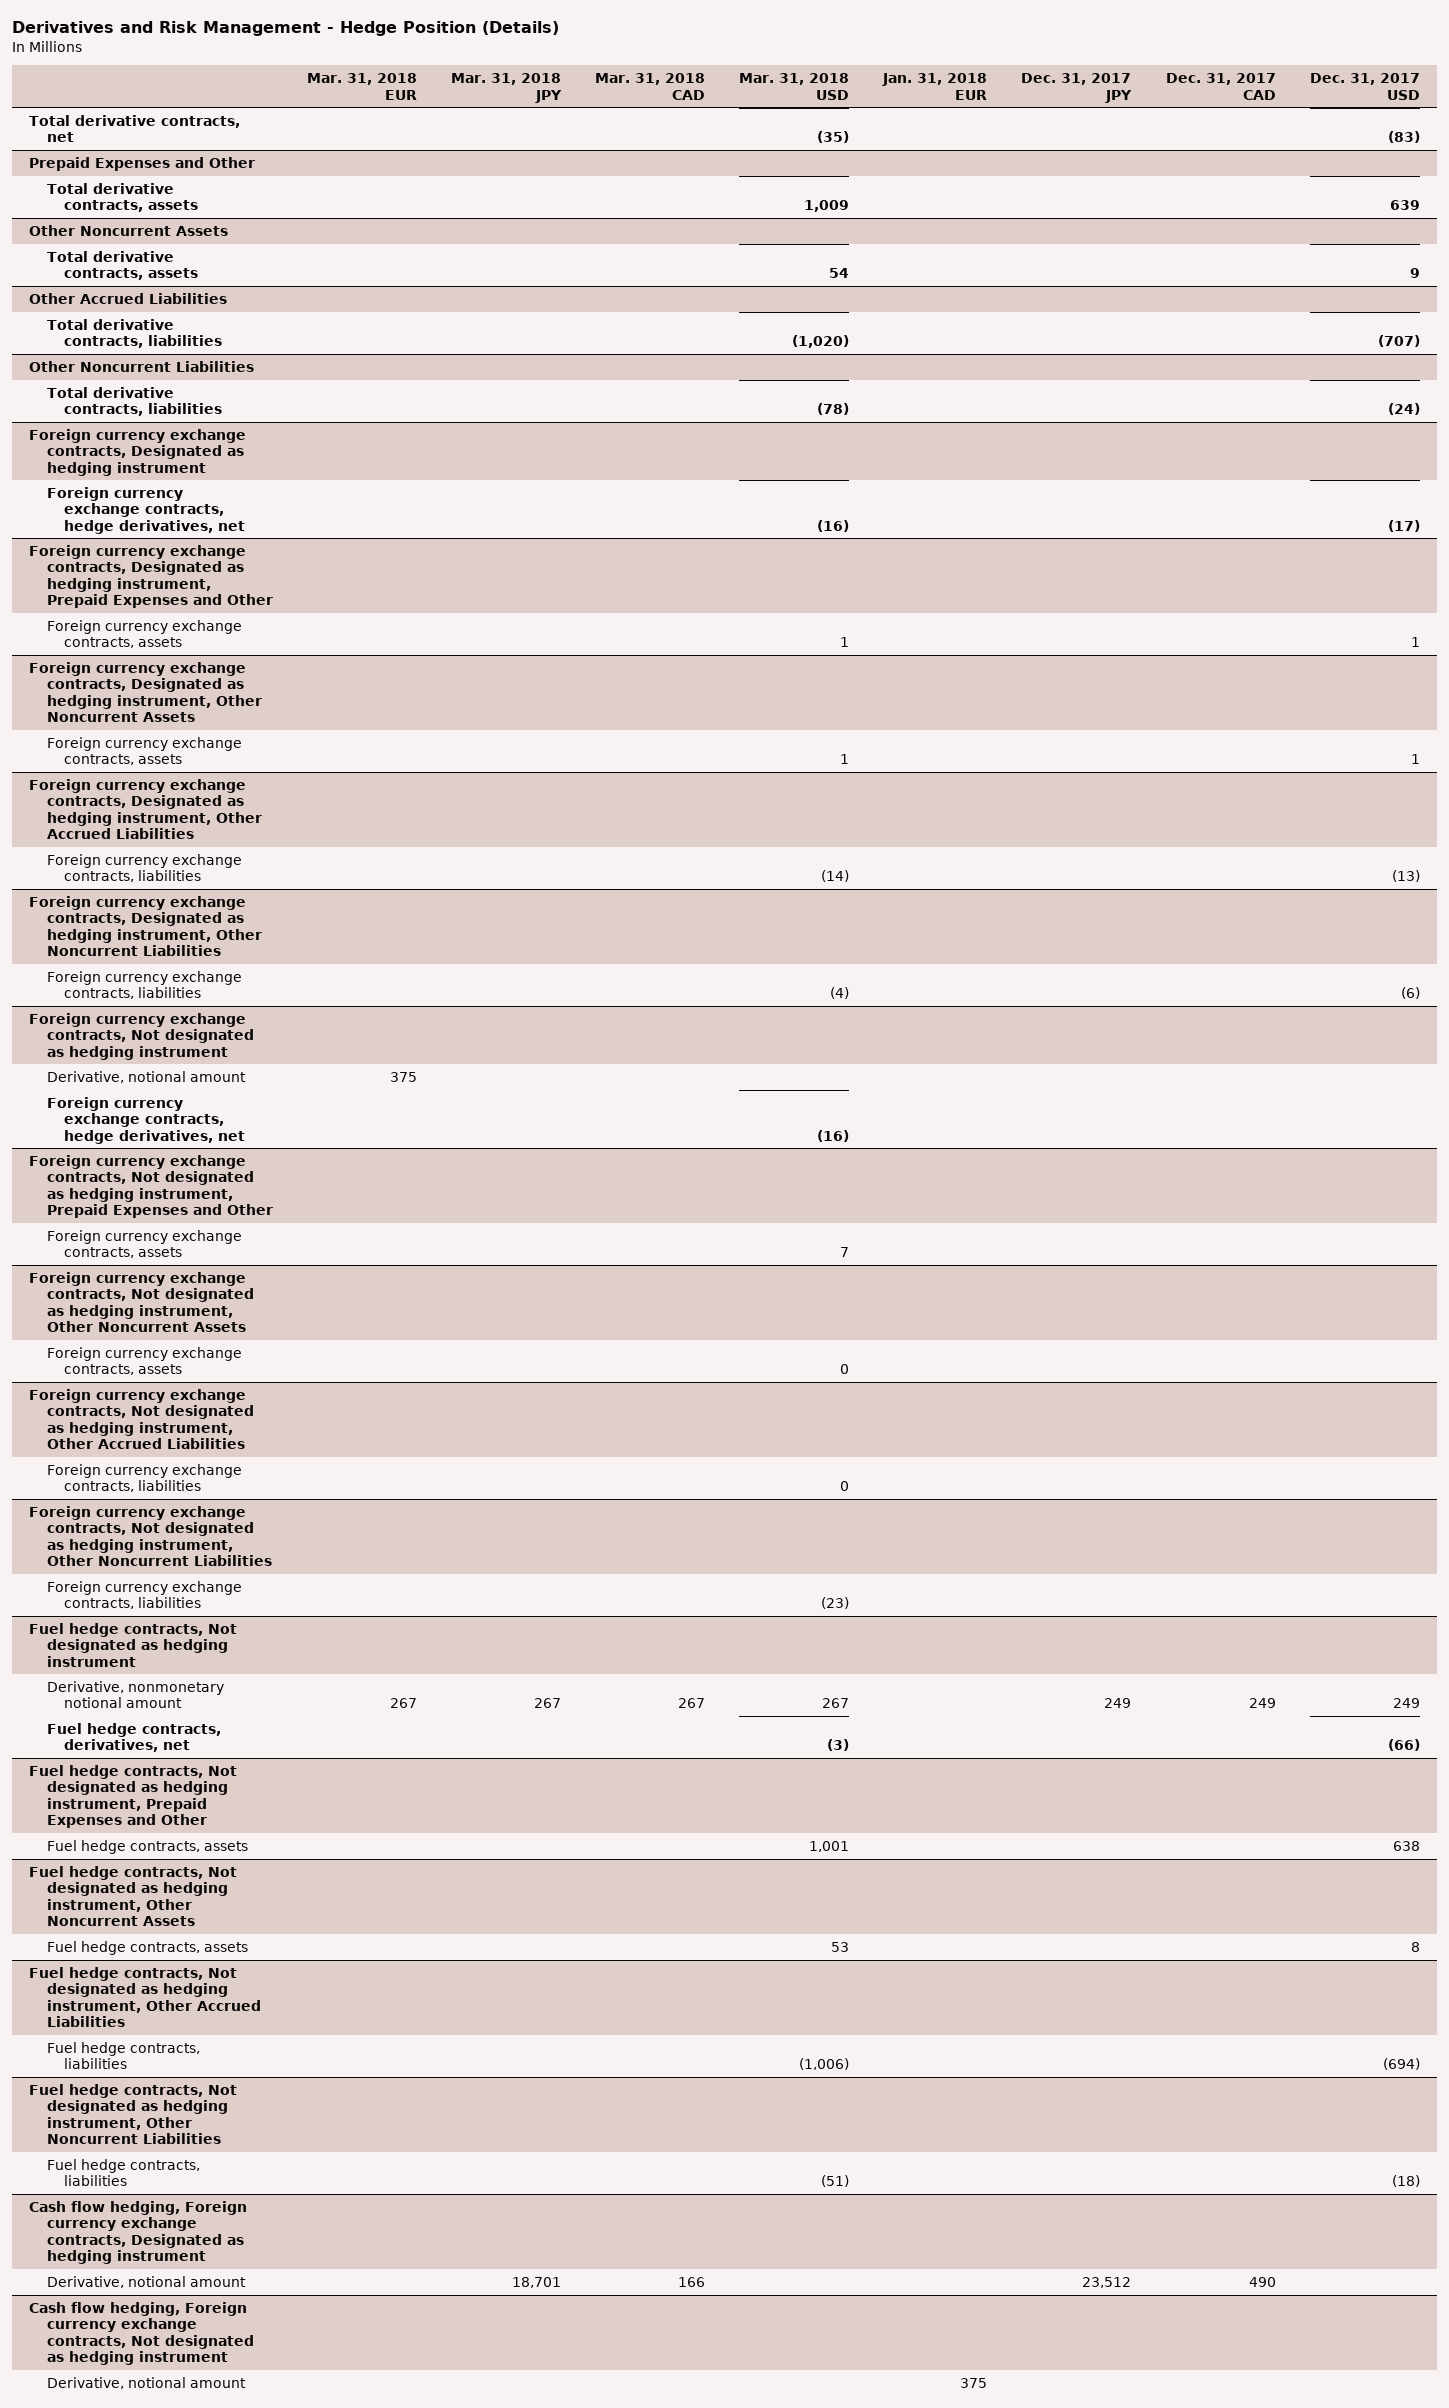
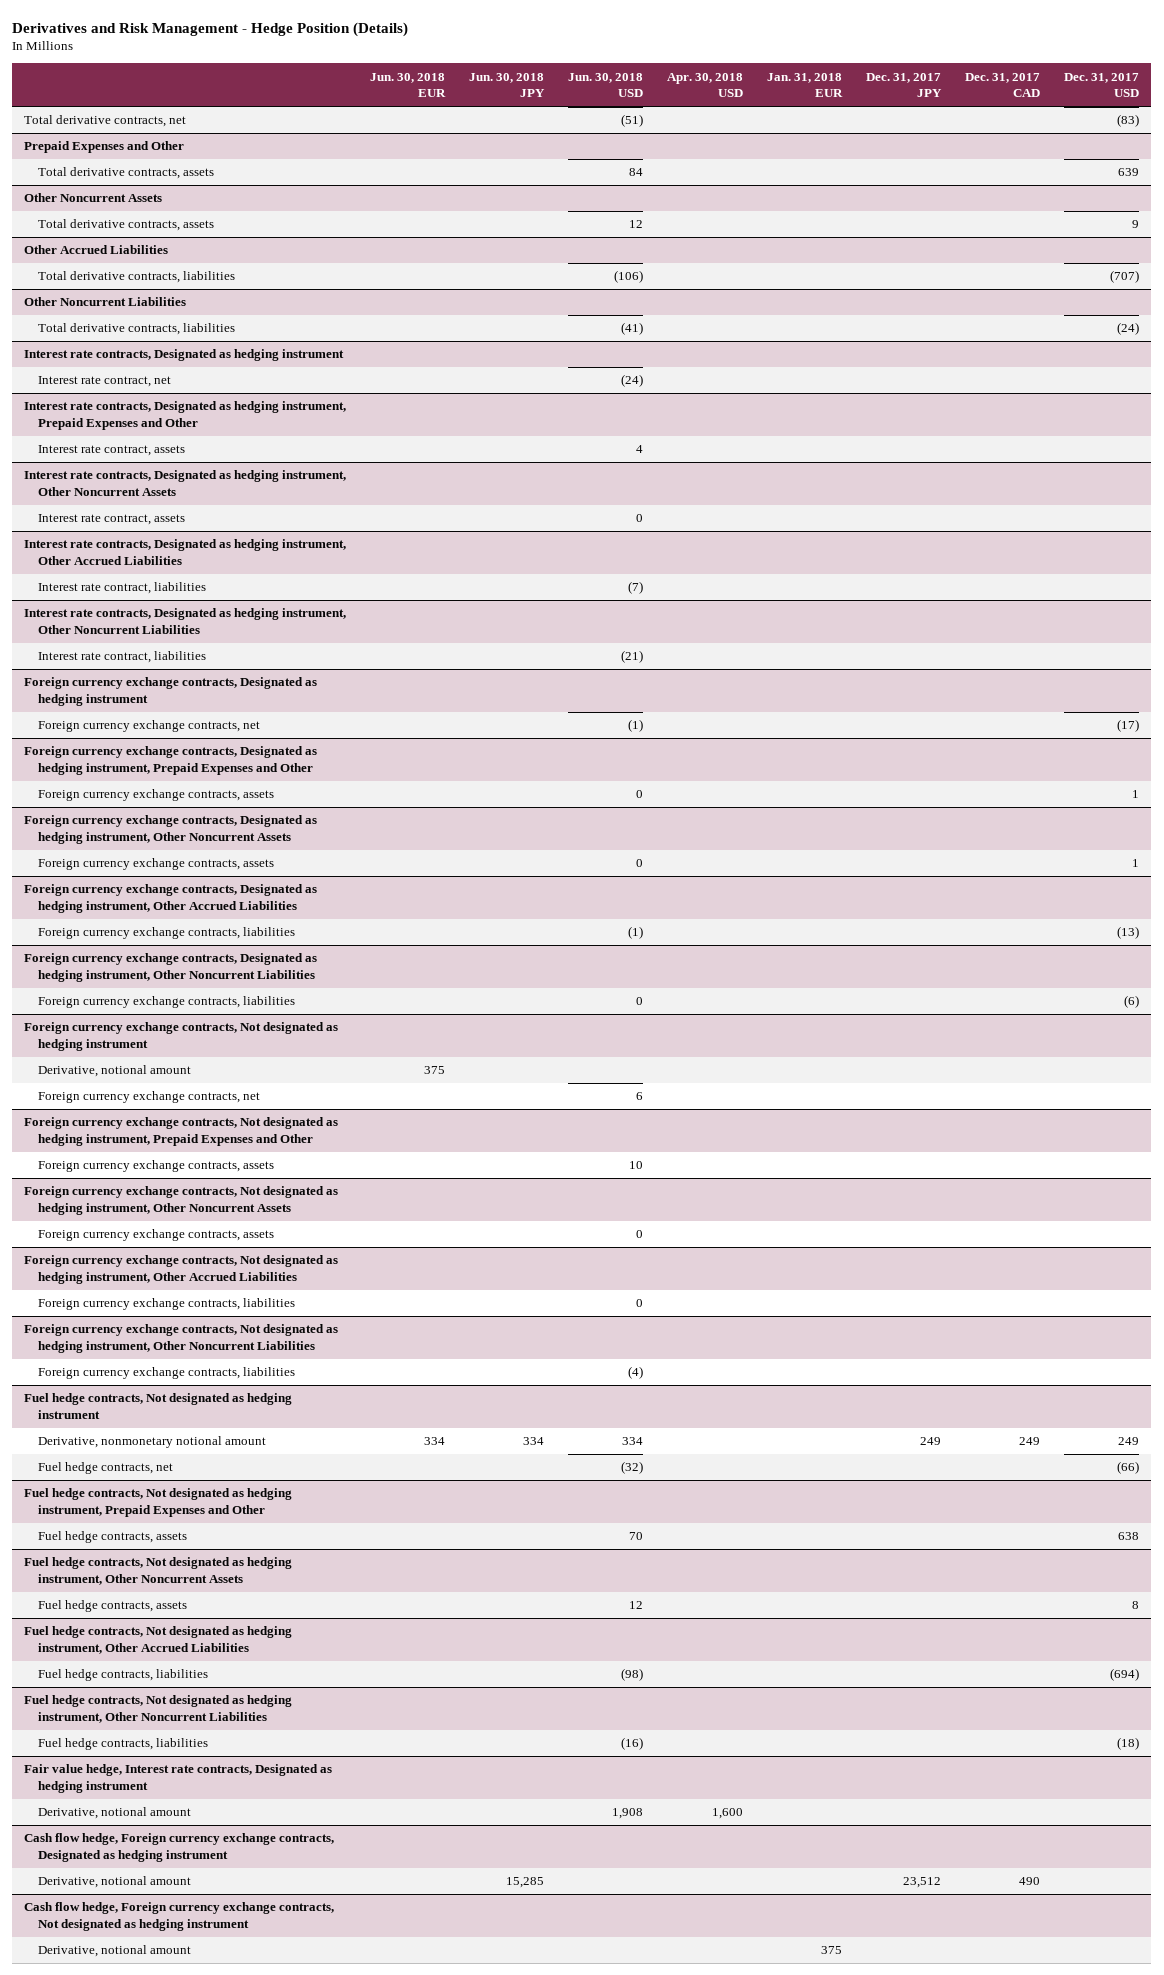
[306,73,417,100] Mar. 31, 2018 EUR -> none
[450,73,562,103] Mar. 31, 2018 JPY -> none
[594,73,705,100] Mar. 31, 2018 CAD -> none
[739,73,850,100] Mar. 31, 2018 USD -> none
none -> [370,72,447,98] Jun. 30, 2018 EUR
none -> [469,72,546,98] Jun. 30, 2018 JPY
none -> [568,72,644,98] Jun. 30, 2018 USD
none -> [667,72,744,98] Apr. 30, 2018 USD
none -> [24,349,345,362] Interest rate contracts, Designated as hedging instrument
none -> [38,376,172,388] Interest rate contract, net
none -> [24,401,347,430] Interest rate contracts, Designated as hedging instrument, Prepaid Expenses and Other
none -> [38,445,186,457] Interest rate contract, assets
none -> [24,470,347,496] Interest rate contracts, Designated as hedging instrument, Other Noncurrent Assets
none -> [38,514,186,526] Interest rate contract, assets
none -> [24,539,347,565] Interest rate contracts, Designated as hedging instrument, Other Accrued Liabilities
none -> [38,582,207,595] Interest rate contract, liabilities
none -> [24,608,347,634] Interest rate contracts, Designated as hedging instrument, Other Noncurrent Liabilities
none -> [38,651,207,664] Interest rate contract, liabilities
[46,486,245,534] Foreign currency exchange contracts, hedge derivatives, net -> [38,720,261,733] Foreign currency exchange contracts, net
[46,1096,245,1144] Foreign currency exchange contracts, hedge derivatives, net -> [38,1091,261,1104] Foreign currency exchange contracts, net
[46,1722,221,1753] Fuel hedge contracts, derivatives, net -> [38,1462,174,1475] Fuel hedge contracts, net
none -> [24,1764,333,1793] Fair value hedge, Interest rate contracts, Designated as hedging instrument
none -> [38,1807,192,1820] Derivative, notional amount
[29,2200,248,2265] Cash flow hedging, Foreign currency exchange contracts, Designated as hedging instrument -> [24,1833,335,1862] Cash flow hedge, Foreign currency exchange contracts, Designated as hedging instrument
[29,2301,254,2366] Cash flow hedging, Foreign currency exchange contracts, Not designated as hedging instrument -> [24,1902,335,1931] Cash flow hedge, Foreign currency exchange contracts, Not designated as hedging instrument

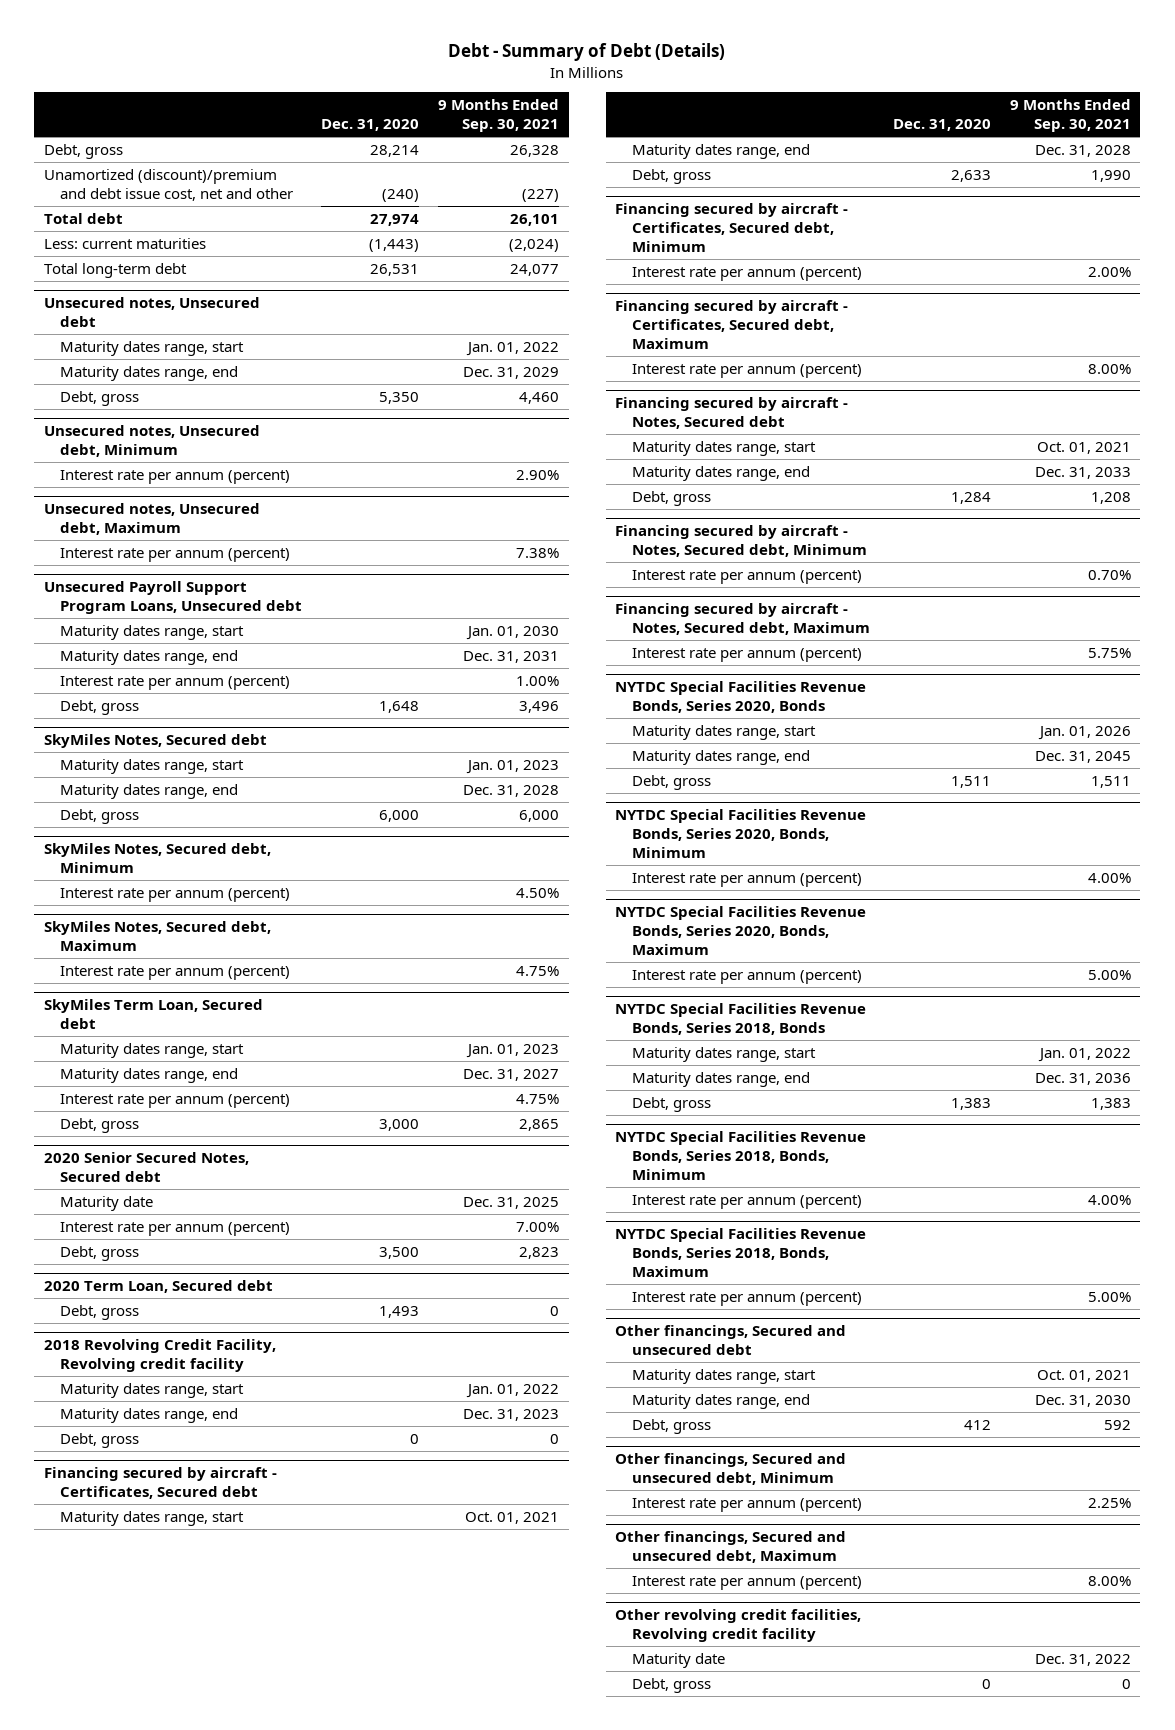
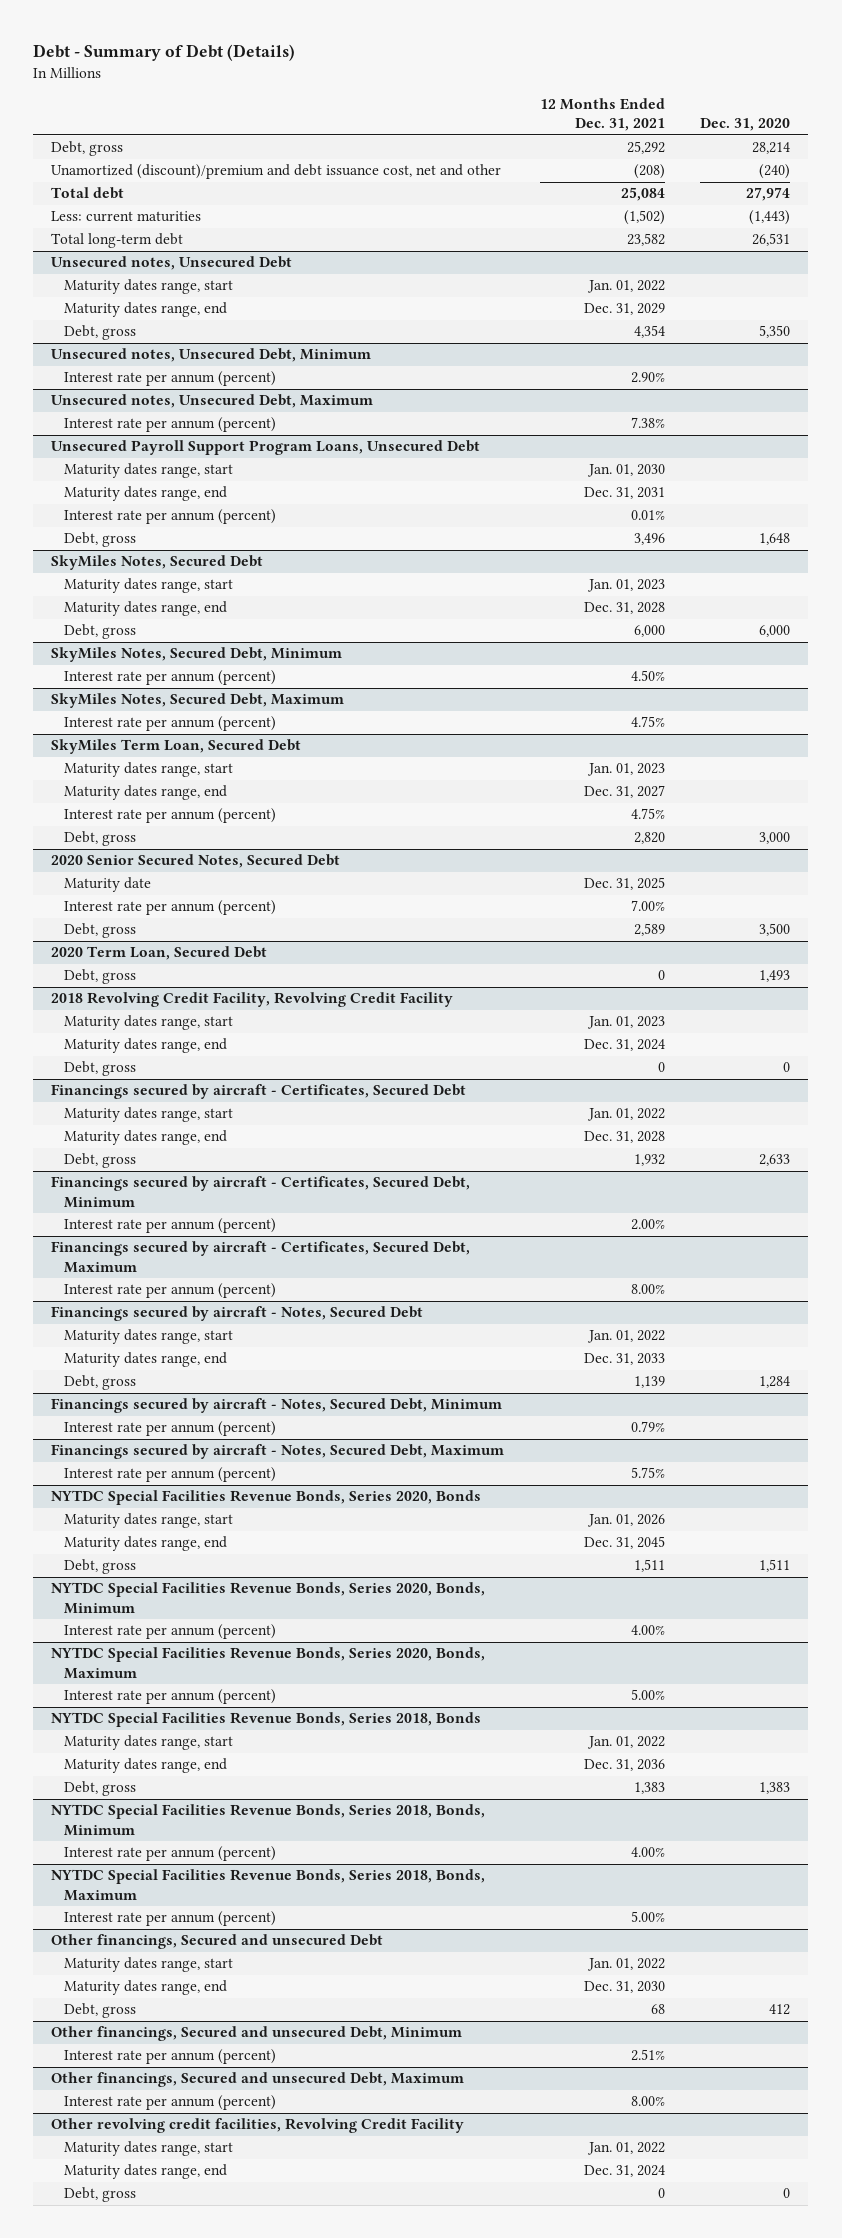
[438,99,560,133] 9 Months Ended Sep. 30, 2021 -> none
none -> [539,98,665,132] 12 Months Ended Dec. 31, 2021
[43,168,294,201] Unamortized (discount)/premium and debt issue cost, net and other -> [51,164,502,180] Unamortized (discount)/premium and debt issuance cost, net and other
[43,297,260,327] Unsecured notes, Unsecured debt -> [51,256,293,271] Unsecured notes, Unsecured Debt
[43,425,260,457] Unsecured notes, Unsecured debt, Minimum -> [51,348,372,363] Unsecured notes, Unsecured Debt, Minimum
[43,503,260,535] Unsecured notes, Unsecured debt, Maximum -> [51,394,374,409] Unsecured notes, Unsecured Debt, Maximum
[43,581,303,614] Unsecured Payroll Support Program Loans, Unsecured debt -> [51,440,481,456] Unsecured Payroll Support Program Loans, Unsecured Debt
[43,734,267,749] SkyMiles Notes, Secured debt -> [51,555,264,571] SkyMiles Notes, Secured Debt
[43,843,271,873] SkyMiles Notes, Secured debt, Minimum -> [51,647,343,663] SkyMiles Notes, Secured Debt, Minimum
[43,921,271,951] SkyMiles Notes, Secured debt, Maximum -> [51,693,345,709] SkyMiles Notes, Secured Debt, Maximum
[43,999,263,1029] SkyMiles Term Loan, Secured debt -> [51,739,302,755] SkyMiles Term Loan, Secured Debt
[43,1152,249,1182] 2020 Senior Secured Notes, Secured debt -> [51,854,341,869] 2020 Senior Secured Notes, Secured Debt
[43,1280,273,1294] 2020 Term Loan, Secured debt -> [51,946,268,961] 2020 Term Loan, Secured Debt
[43,1339,276,1372] 2018 Revolving Credit Facility, Revolving credit facility -> [51,992,454,1008] 2018 Revolving Credit Facility, Revolving Credit Facility
[43,1467,277,1499] Financing secured by aircraft - Certificates, Secured debt -> [51,1084,467,1100] Financings secured by aircraft - Certificates, Secured Debt
[615,203,849,252] Financing secured by aircraft - Certificates, Secured debt, Minimum -> [51,1176,471,1208] Financings secured by aircraft - Certificates, Secured Debt, Minimum
[615,300,849,349] Financing secured by aircraft - Certificates, Secured debt, Maximum -> [51,1241,471,1273] Financings secured by aircraft - Certificates, Secured Debt, Maximum
[615,397,849,429] Financing secured by aircraft - Notes, Secured debt -> [51,1306,424,1322] Financings secured by aircraft - Notes, Secured Debt
[615,525,868,557] Financing secured by aircraft - Notes, Secured debt, Minimum -> [51,1398,503,1414] Financings secured by aircraft - Notes, Secured Debt, Minimum
[615,603,871,635] Financing secured by aircraft - Notes, Secured debt, Maximum -> [51,1444,505,1460] Financings secured by aircraft - Notes, Secured Debt, Maximum
[615,1325,847,1355] Other financings, Secured and unsecured debt -> [51,1934,384,1950] Other financings, Secured and unsecured Debt
[615,1453,847,1485] Other financings, Secured and unsecured debt, Minimum -> [51,2026,463,2042] Other financings, Secured and unsecured Debt, Minimum
[615,1531,847,1563] Other financings, Secured and unsecured debt, Maximum -> [51,2072,465,2088] Other financings, Secured and unsecured Debt, Maximum
[632,1652,726,1668] Maturity date -> none
[615,1609,862,1642] Other revolving credit facilities, Revolving credit facility -> [51,2118,465,2134] Other revolving credit facilities, Revolving Credit Facility
none -> [63,2141,233,2157] Maturity dates range, start
none -> [63,2164,227,2180] Maturity dates range, end

